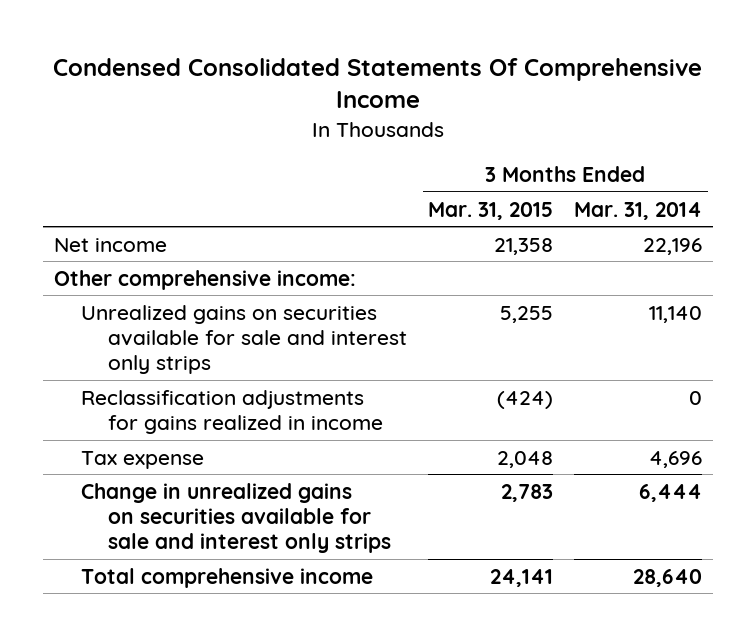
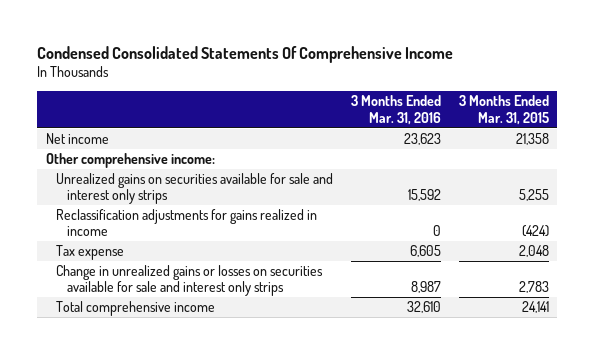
[574,201,703,220] Mar. 31, 2014 -> none
none -> [350,95,441,125] 3 Months Ended Mar. 31, 2016
[80,482,391,554] Change in unrealized gains on securities available for sale and interest only strips -> [56,265,324,297] Change in unrealized gains or losses on securities available for sale and interest only strips

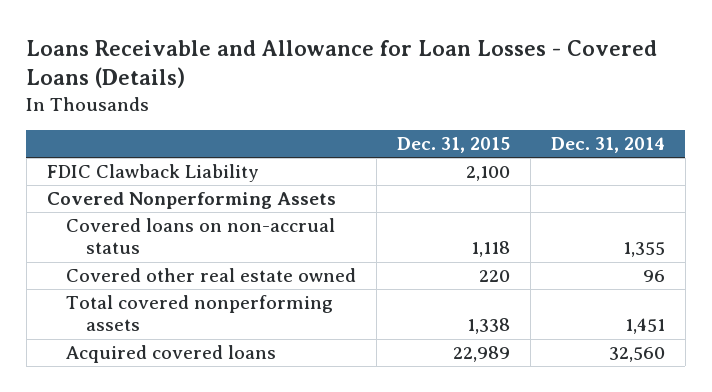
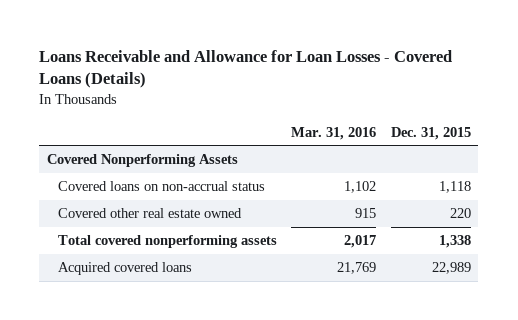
[550,137,665,154] Dec. 31, 2014 -> none
none -> [291,126,377,140] Mar. 31, 2016
[46,164,259,183] FDIC Clawback Liability -> none

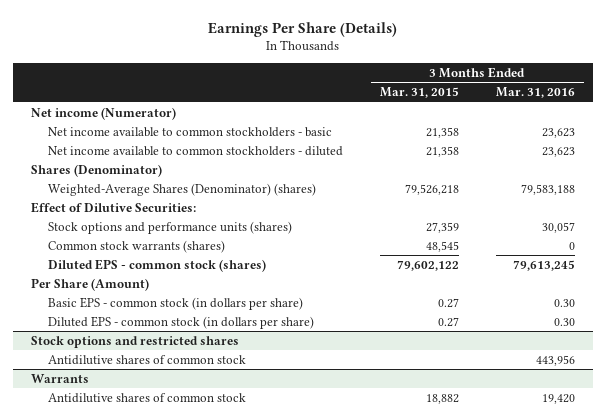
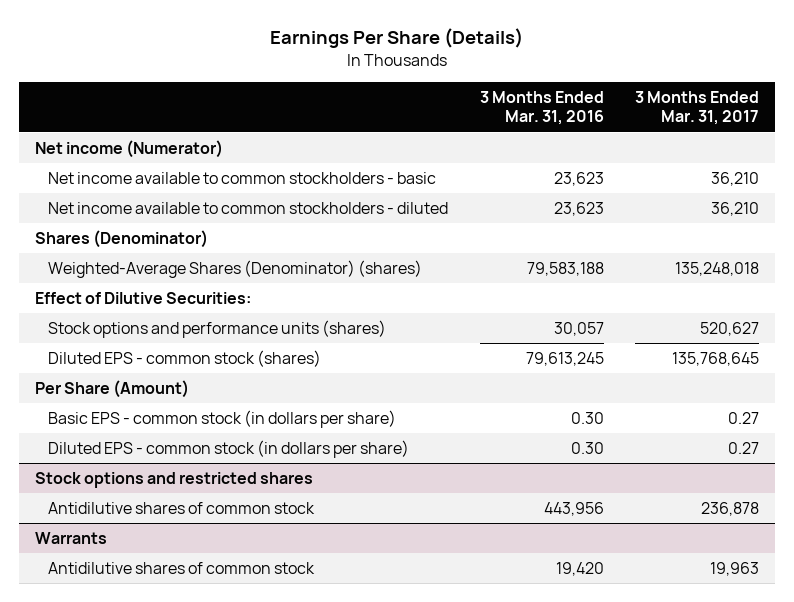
[379,87,459,99] Mar. 31, 2015 -> none
none -> [634,91,759,126] 3 Months Ended Mar. 31, 2017
[48,239,226,253] Common stock warrants (shares) -> none

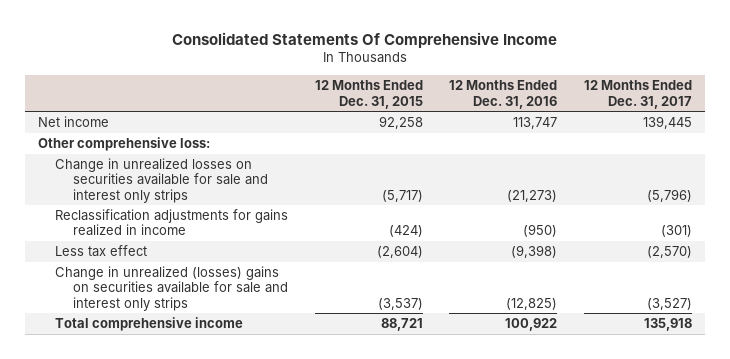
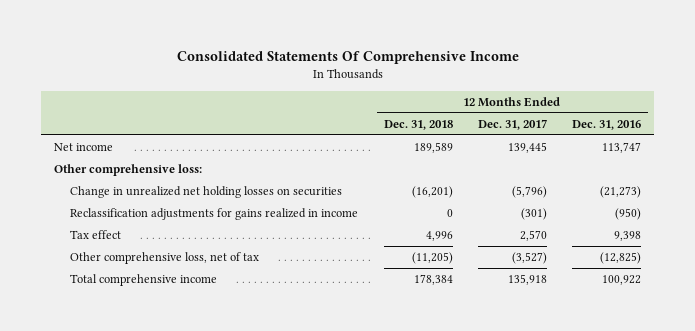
[314,80,423,109] 12 Months Ended Dec. 31, 2015 -> none
none -> [383,119,453,130] Dec. 31, 2018
[55,158,268,203] Change in unrealized losses on securities available for sale and interest only strips -> [70,186,343,199] Change in unrealized net holding losses on securities
[55,245,148,258] Less tax effect -> [70,230,122,240] Tax effect
[511,245,558,259] (9,398) -> [614,231,642,242] 9,398
[647,246,693,259] (2,570) -> [519,230,547,242] 2,570
[55,266,288,311] Change in unrealized (losses) gains on securities available for sale and interest only strips -> [70,252,260,265] Other comprehensive loss, net of tax

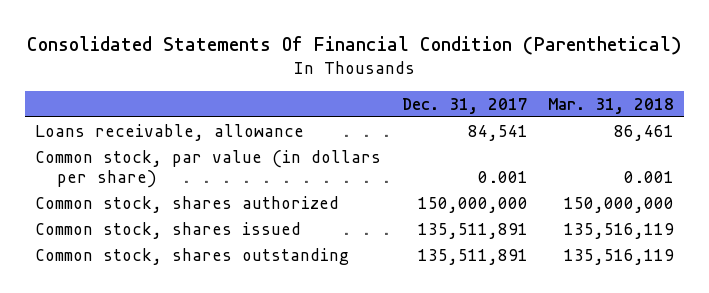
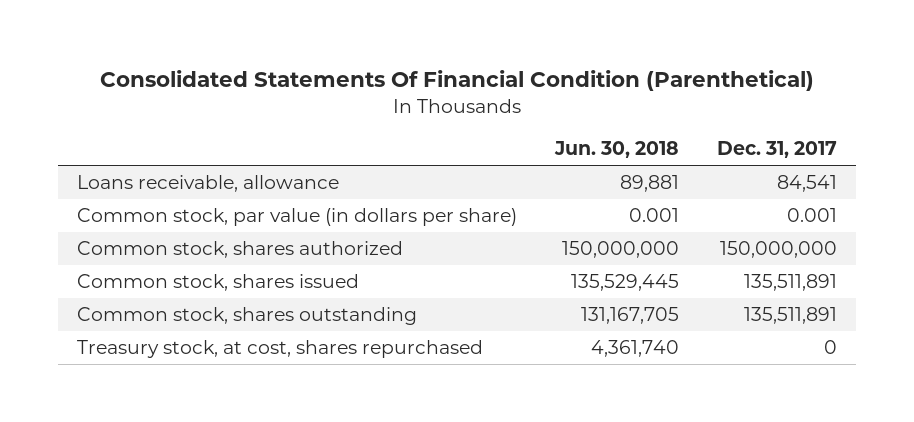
[548,98,675,115] Mar. 31, 2018 -> none
none -> [553,141,679,159] Jun. 30, 2018
none -> [77,340,484,359] Treasury stock, at cost, shares repurchased

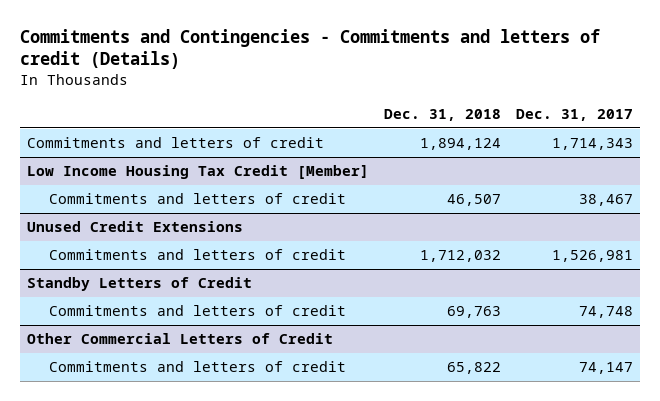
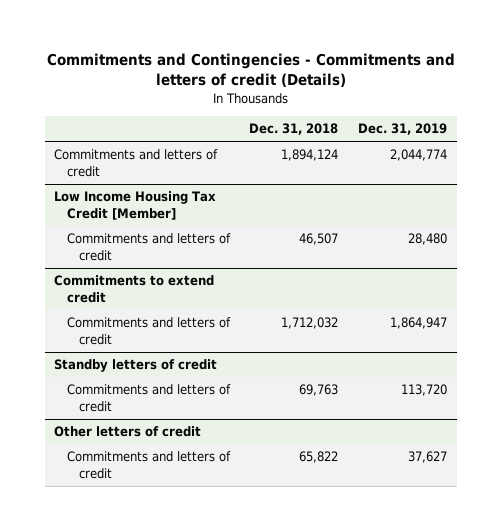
[515,108,633,121] Dec. 31, 2017 -> none
none -> [358,123,448,136] Dec. 31, 2019
[27,221,244,233] Unused Credit Extensions -> [54,275,215,304] Commitments to extend credit
[27,277,253,292] Standby Letters of Credit -> [54,359,218,373] Standby letters of credit
[27,333,334,345] Other Commercial Letters of Credit -> [54,426,202,438] Other letters of credit

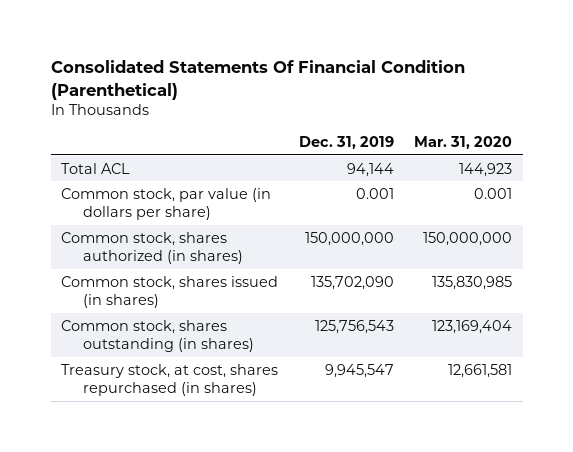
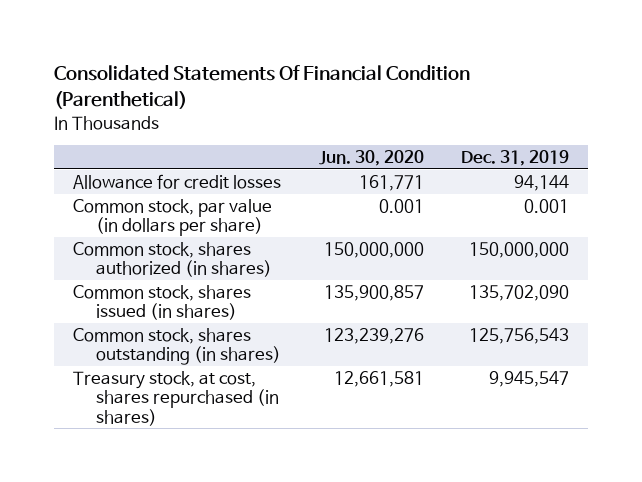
[414,136,513,150] Mar. 31, 2020 -> none
none -> [318,150,424,167] Jun. 30, 2020
[60,162,130,174] Total ACL -> [72,173,281,189] Allowance for credit losses

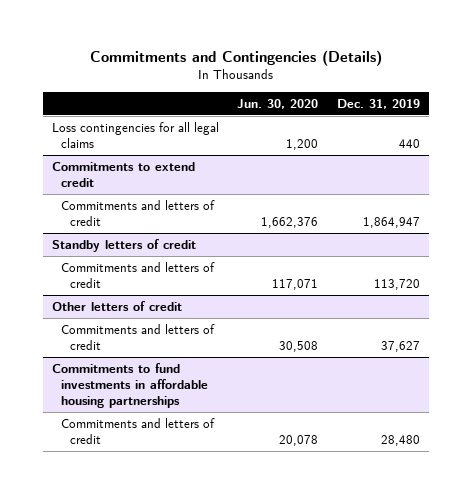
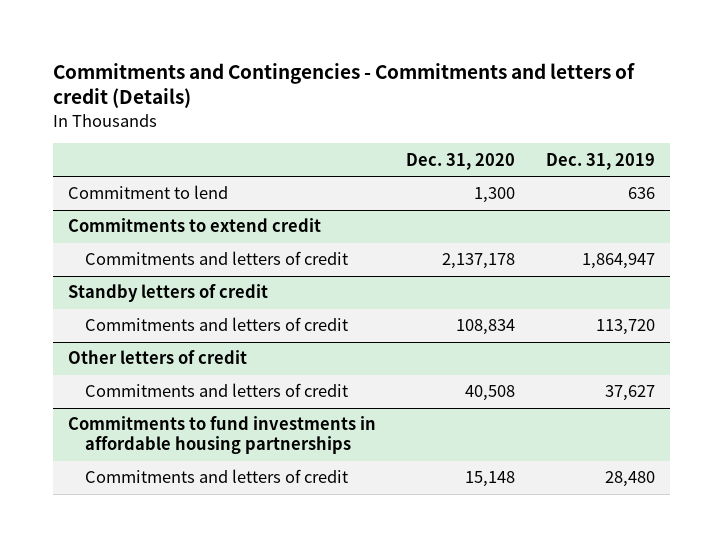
[89,50,382,67] Commitments and Contingencies (Details) -> [52,62,635,109] Commitments and Contingencies - Commitments and letters of credit (Details)
[237,98,319,109] Jun. 30, 2020 -> none
none -> [406,152,516,170] Dec. 31, 2020
[51,121,219,149] Loss contingencies for all legal claims -> none
none -> [68,185,229,200] Commitment to lend

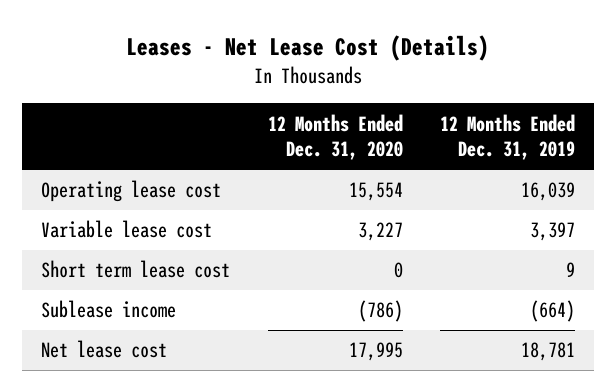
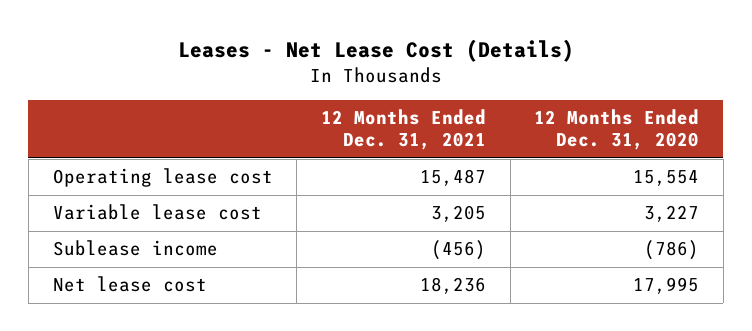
[440,113,576,161] 12 Months Ended Dec. 31, 2019 -> none
none -> [320,109,486,151] 12 Months Ended Dec. 31, 2021
[41,260,231,279] Short term lease cost -> none

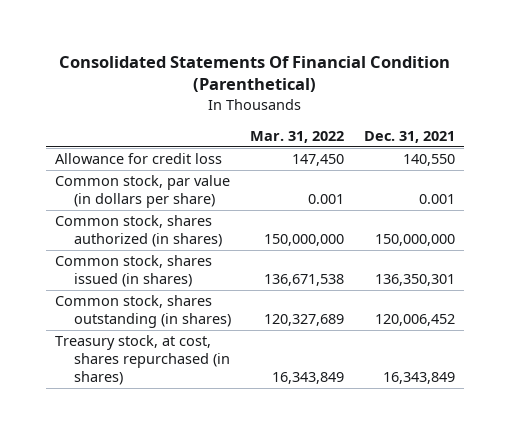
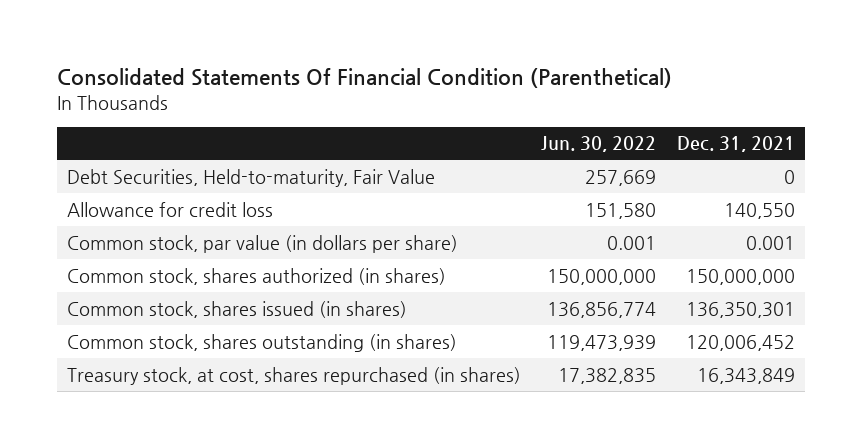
[250,130,345,143] Mar. 31, 2022 -> none
none -> [541,136,657,153] Jun. 30, 2022
none -> [66,168,435,187] Debt Securities, Held-to-maturity, Fair Value

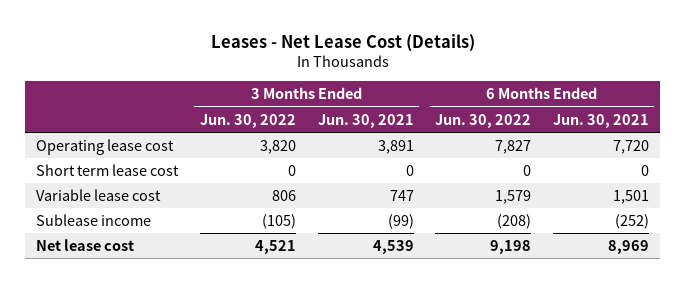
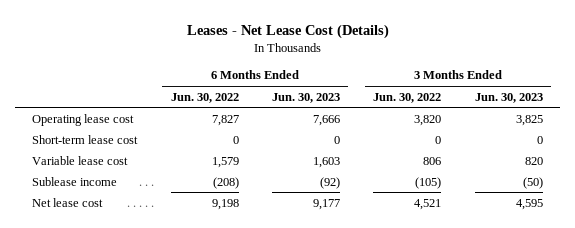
[317,113,414,128] Jun. 30, 2021 -> none
[552,113,649,128] Jun. 30, 2021 -> none
none -> [272,92,341,103] Jun. 30, 2023
none -> [474,92,543,103] Jun. 30, 2023
[36,163,180,176] Short term lease cost -> [32,134,139,144] Short-term lease cost

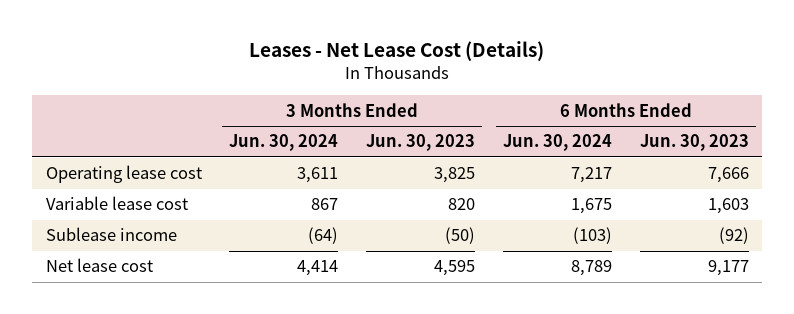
[170,92,239,103] Jun. 30, 2022 -> none
[373,92,442,103] Jun. 30, 2022 -> none
none -> [229,134,339,152] Jun. 30, 2024
none -> [502,134,612,152] Jun. 30, 2024
[32,134,139,144] Short-term lease cost -> none

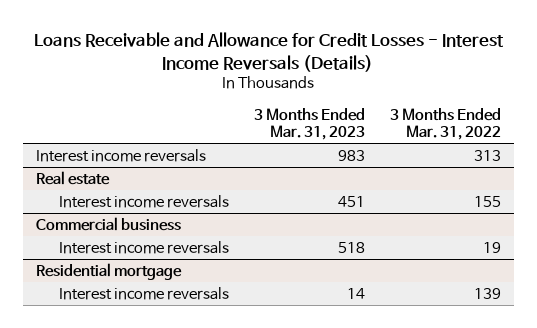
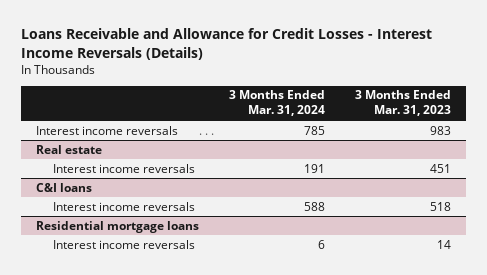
[390,107,502,140] 3 Months Ended Mar. 31, 2022 -> none
none -> [228,90,325,117] 3 Months Ended Mar. 31, 2024
[35,216,181,231] Commercial business -> [36,182,93,192] C&I loans
[35,262,182,280] Residential mortgage -> [36,220,200,233] Residential mortgage loans

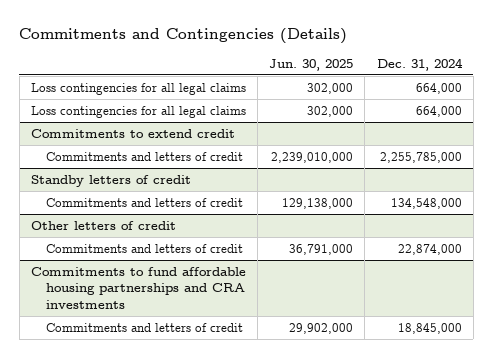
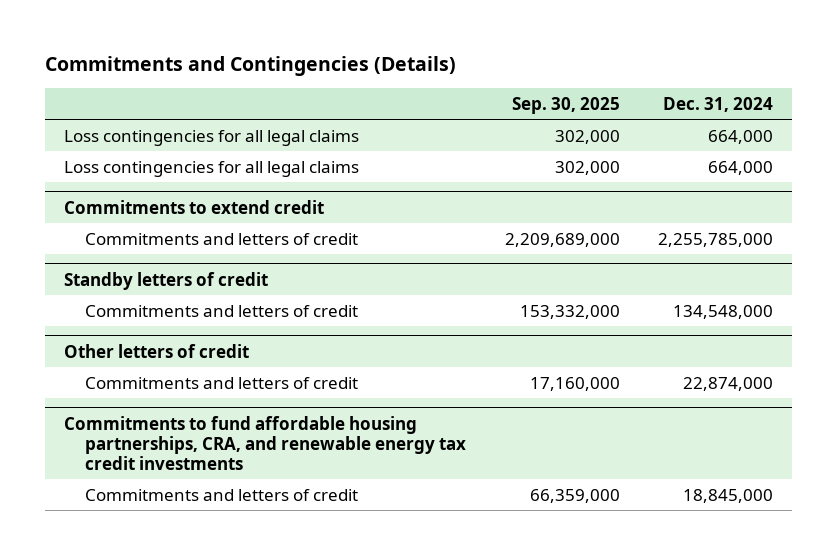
[269,58,354,71] Jun. 30, 2025 -> none
none -> [511,96,620,114] Sep. 30, 2025
[30,266,246,309] Commitments to fund affordable housing partnerships and CRA investments -> [64,415,467,470] Commitments to fund affordable housing partnerships, CRA, and renewable energy tax credit investments

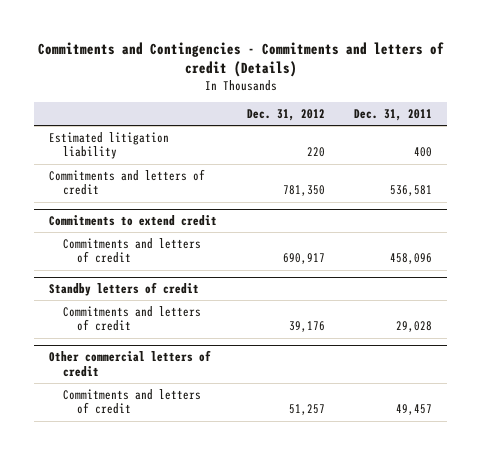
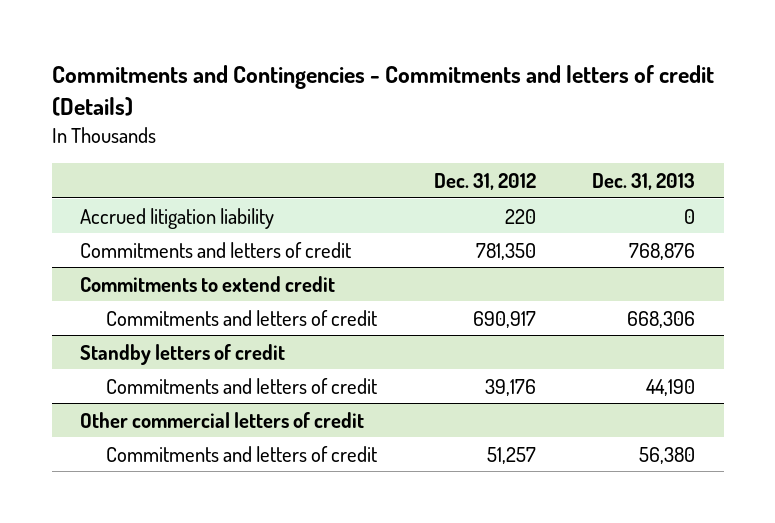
[354,108,433,121] Dec. 31, 2011 -> none
none -> [592,172,696,190] Dec. 31, 2013
[49,131,170,160] Estimated litigation liability -> [80,207,275,229] Accrued litigation liability

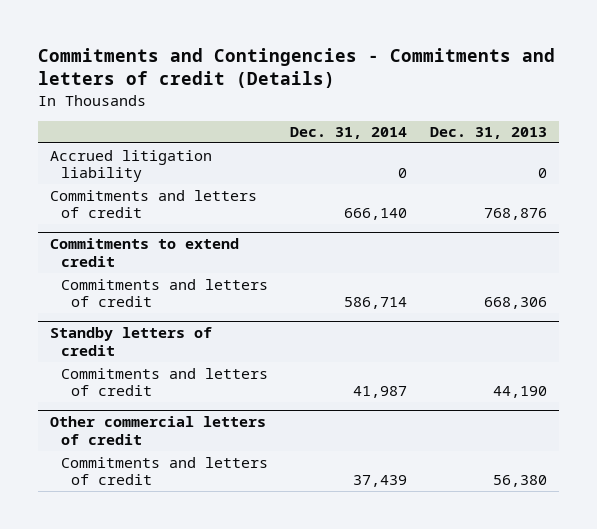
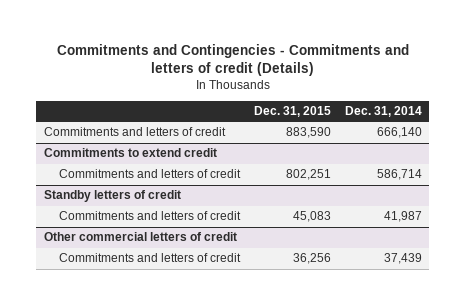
[430,127,548,140] Dec. 31, 2013 -> none
none -> [253,105,331,117] Dec. 31, 2015
[49,149,212,183] Accrued litigation liability -> none

